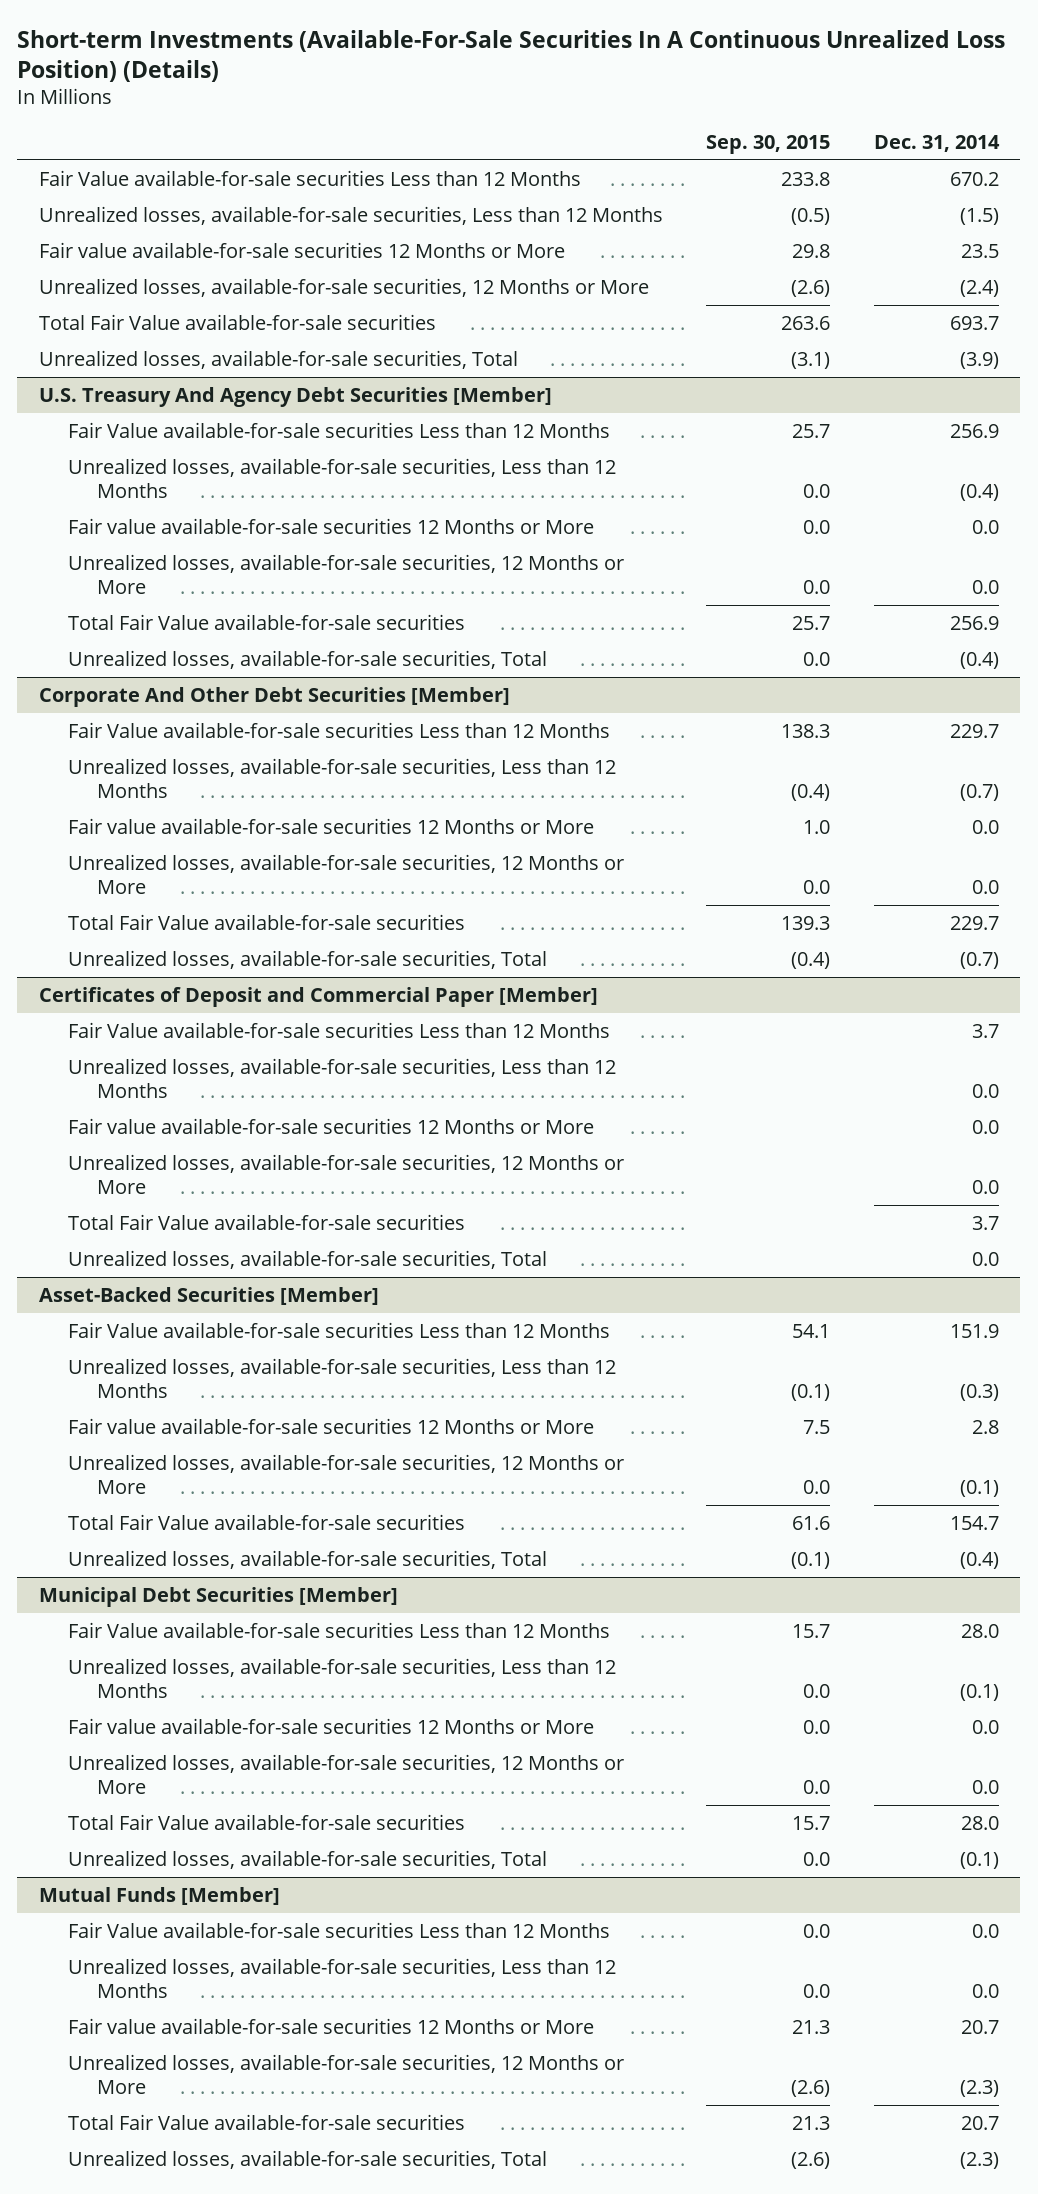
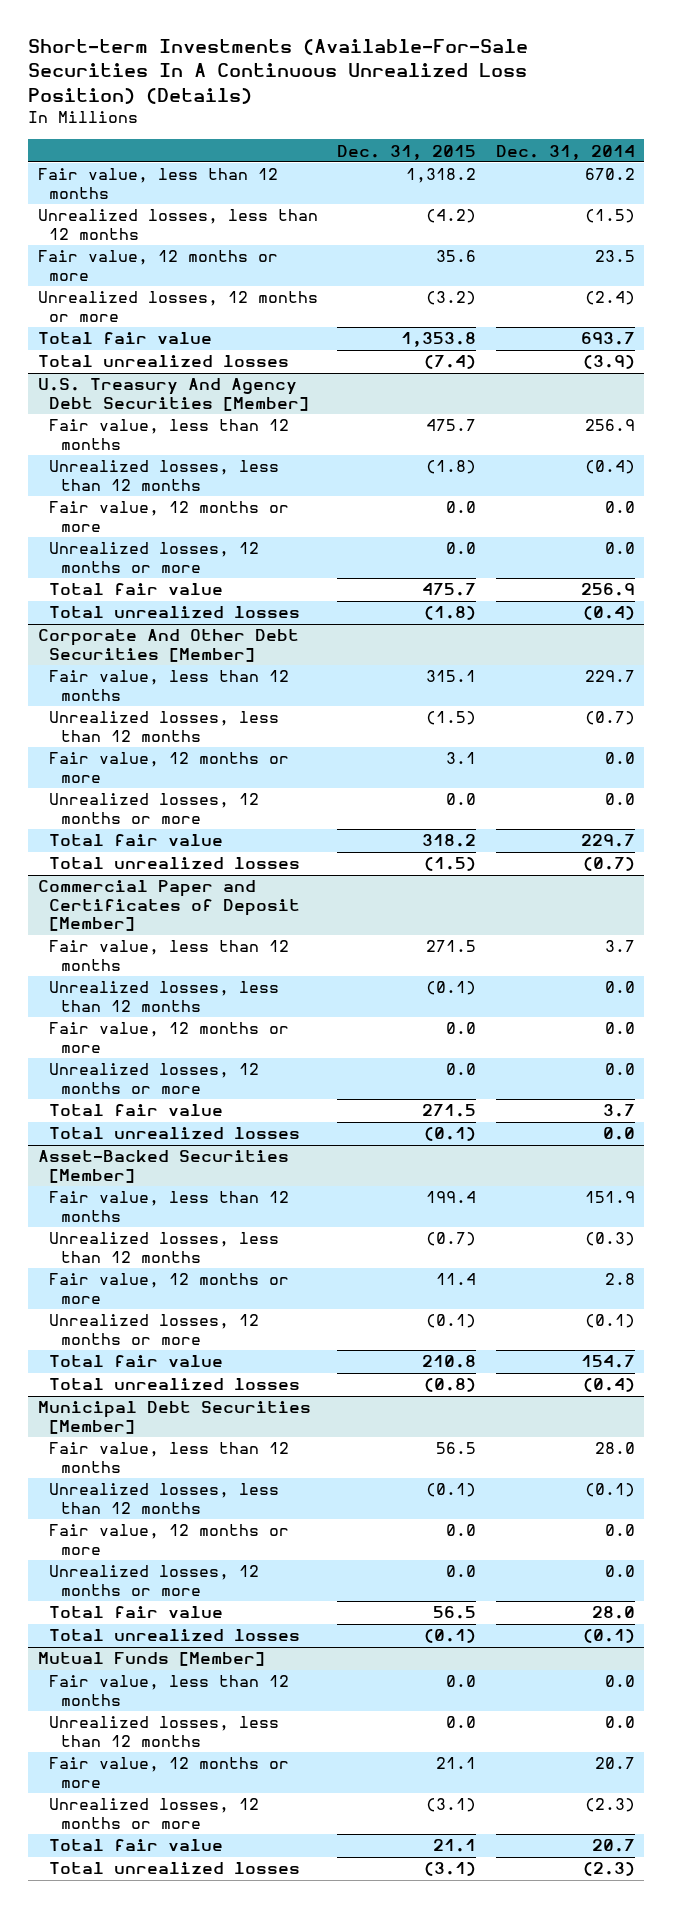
[706,134,831,154] Sep. 30, 2015 -> none
none -> [337,144,477,160] Dec. 31, 2015
[39,169,582,186] Fair Value available-for-sale securities Less than 12 Months -> [38,168,279,199] Fair value, less than 12 months
[39,205,664,225] Unrealized losses, available-for-sale securities, Less than 12 Months -> [38,209,319,240] Unrealized losses, less than 12 months
[39,241,566,258] Fair value available-for-sale securities 12 Months or More -> [38,250,279,281] Fair value, 12 months or more
[39,277,650,297] Unrealized losses, available-for-sale securities, 12 Months or More -> [38,291,319,322] Unrealized losses, 12 months or more
[39,313,437,330] Total Fair Value available-for-sale securities -> [38,332,213,345] Total fair value
[39,349,519,369] Unrealized losses, available-for-sale securities, Total -> [38,355,290,368] Total unrealized losses
[68,421,611,438] Fair Value available-for-sale securities Less than 12 Months -> [49,419,290,450] Fair value, less than 12 months
[68,457,617,498] Unrealized losses, available-for-sale securities, Less than 12 Months -> [49,460,280,491] Unrealized losses, less than 12 months
[68,517,595,534] Fair value available-for-sale securities 12 Months or More -> [49,501,290,532] Fair value, 12 months or more
[68,553,625,594] Unrealized losses, available-for-sale securities, 12 Months or More -> [49,542,260,573] Unrealized losses, 12 months or more
[68,613,466,630] Total Fair Value available-for-sale securities -> [49,583,224,596] Total fair value
[68,649,548,669] Unrealized losses, available-for-sale securities, Total -> [49,606,301,619] Total unrealized losses
[68,721,611,738] Fair Value available-for-sale securities Less than 12 Months -> [49,670,290,701] Fair value, less than 12 months
[68,757,617,798] Unrealized losses, available-for-sale securities, Less than 12 Months -> [49,711,280,742] Unrealized losses, less than 12 months
[68,817,595,834] Fair value available-for-sale securities 12 Months or More -> [49,752,290,783] Fair value, 12 months or more
[68,853,625,894] Unrealized losses, available-for-sale securities, 12 Months or More -> [49,793,260,824] Unrealized losses, 12 months or more
[68,913,466,930] Total Fair Value available-for-sale securities -> [49,834,224,847] Total fair value
[68,949,548,969] Unrealized losses, available-for-sale securities, Total -> [49,857,301,870] Total unrealized losses
[39,986,599,1007] Certificates of Deposit and Commercial Paper [Member] -> [38,880,301,932] Commercial Paper and Certificates of Deposit [Member]
[68,1021,611,1038] Fair Value available-for-sale securities Less than 12 Months -> [49,940,290,971] Fair value, less than 12 months
[68,1057,617,1098] Unrealized losses, available-for-sale securities, Less than 12 Months -> [49,981,280,1012] Unrealized losses, less than 12 months
[68,1117,595,1134] Fair value available-for-sale securities 12 Months or More -> [49,1022,290,1053] Fair value, 12 months or more
[68,1153,625,1194] Unrealized losses, available-for-sale securities, 12 Months or More -> [49,1063,260,1094] Unrealized losses, 12 months or more
[68,1213,466,1230] Total Fair Value available-for-sale securities -> [49,1104,224,1117] Total fair value
[68,1249,548,1269] Unrealized losses, available-for-sale securities, Total -> [49,1127,301,1140] Total unrealized losses
[68,1321,611,1338] Fair Value available-for-sale securities Less than 12 Months -> [49,1191,290,1222] Fair value, less than 12 months
[68,1357,617,1398] Unrealized losses, available-for-sale securities, Less than 12 Months -> [49,1232,280,1263] Unrealized losses, less than 12 months
[68,1417,595,1434] Fair value available-for-sale securities 12 Months or More -> [49,1273,290,1304] Fair value, 12 months or more
[68,1453,625,1494] Unrealized losses, available-for-sale securities, 12 Months or More -> [49,1314,260,1345] Unrealized losses, 12 months or more
[68,1513,466,1530] Total Fair Value available-for-sale securities -> [49,1355,224,1368] Total fair value
[68,1549,548,1569] Unrealized losses, available-for-sale securities, Total -> [49,1378,301,1391] Total unrealized losses
[68,1621,611,1638] Fair Value available-for-sale securities Less than 12 Months -> [49,1442,290,1473] Fair value, less than 12 months
[68,1657,617,1698] Unrealized losses, available-for-sale securities, Less than 12 Months -> [49,1483,280,1514] Unrealized losses, less than 12 months
[68,1717,595,1734] Fair value available-for-sale securities 12 Months or More -> [49,1524,290,1555] Fair value, 12 months or more
[68,1753,625,1794] Unrealized losses, available-for-sale securities, 12 Months or More -> [49,1565,260,1596] Unrealized losses, 12 months or more
[68,1813,466,1830] Total Fair Value available-for-sale securities -> [49,1606,224,1619] Total fair value
[68,1849,548,1869] Unrealized losses, available-for-sale securities, Total -> [49,1629,301,1642] Total unrealized losses
[68,1921,611,1938] Fair Value available-for-sale securities Less than 12 Months -> [49,1675,290,1706] Fair value, less than 12 months
[68,1957,617,1998] Unrealized losses, available-for-sale securities, Less than 12 Months -> [49,1716,280,1747] Unrealized losses, less than 12 months
[68,2017,595,2034] Fair value available-for-sale securities 12 Months or More -> [49,1757,290,1788] Fair value, 12 months or more
[68,2053,625,2094] Unrealized losses, available-for-sale securities, 12 Months or More -> [49,1798,260,1829] Unrealized losses, 12 months or more
[68,2113,466,2130] Total Fair Value available-for-sale securities -> [49,1839,224,1852] Total fair value
[68,2149,548,2169] Unrealized losses, available-for-sale securities, Total -> [49,1862,301,1875] Total unrealized losses

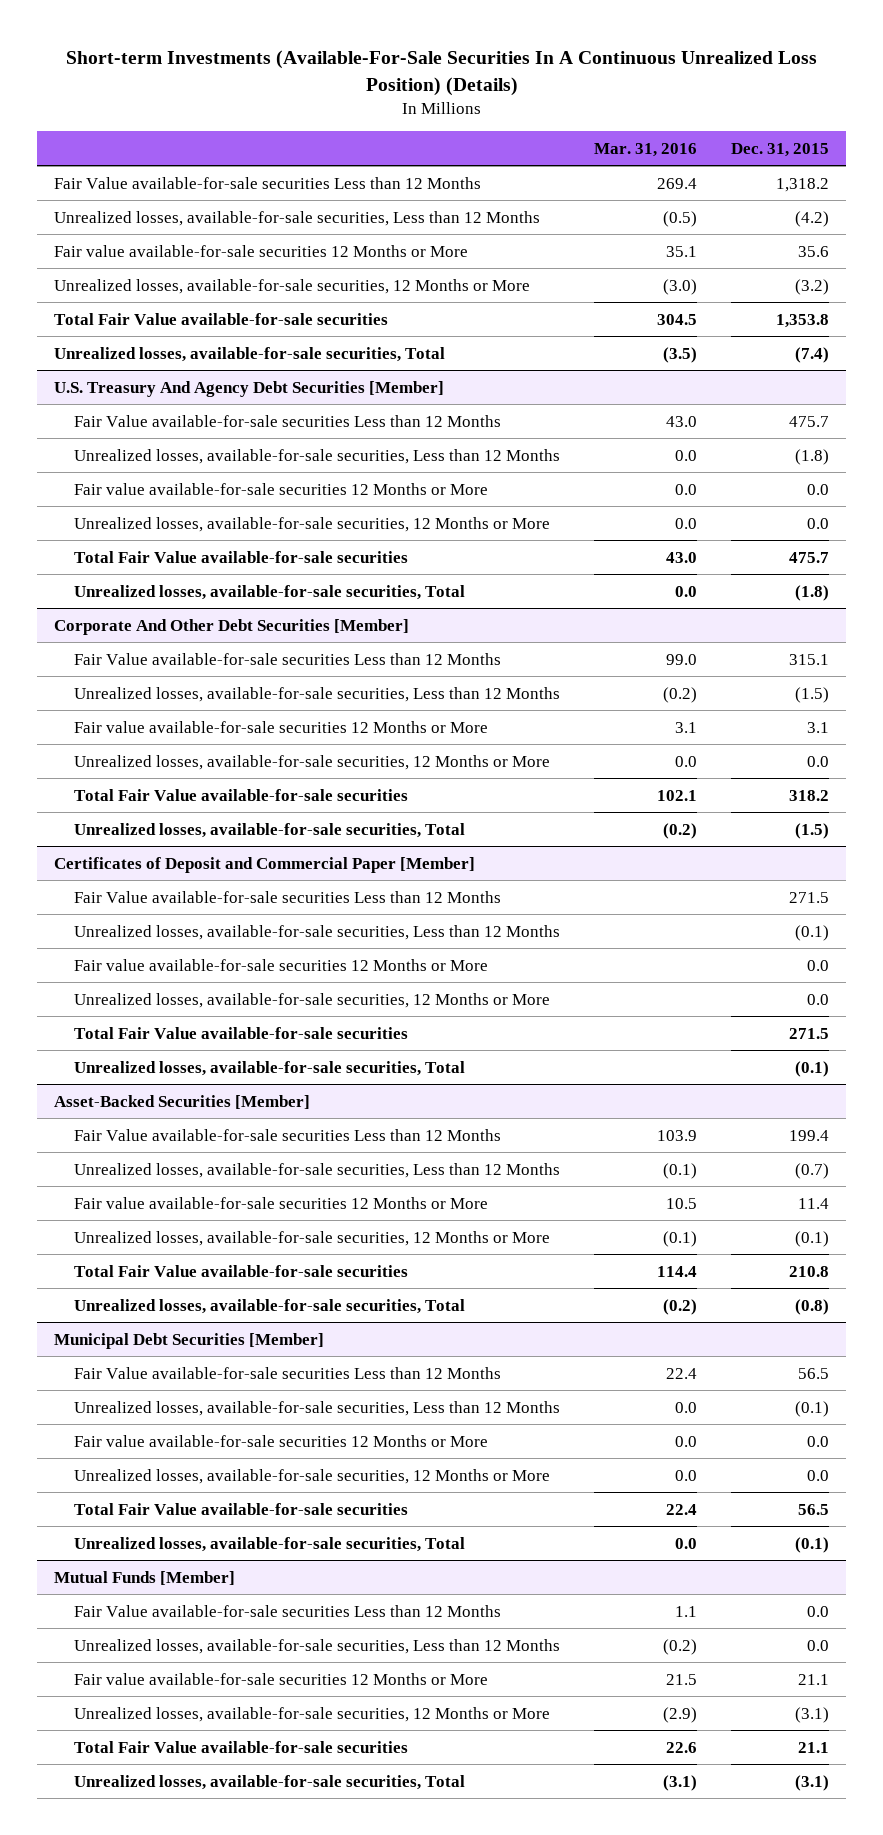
[495,144,635,160] Dec. 31, 2014 -> none
none -> [593,142,697,157] Mar. 31, 2016
[38,168,279,199] Fair value, less than 12 months -> [54,176,482,189] Fair Value available-for-sale securities Less than 12 Months
[38,209,319,240] Unrealized losses, less than 12 months -> [54,210,541,226] Unrealized losses, available-for-sale securities, Less than 12 Months
[38,250,279,281] Fair value, 12 months or more -> [54,244,469,257] Fair value available-for-sale securities 12 Months or More
[38,291,319,322] Unrealized losses, 12 months or more -> [54,278,531,294] Unrealized losses, available-for-sale securities, 12 Months or More
[38,332,213,345] Total fair value -> [54,312,389,325] Total Fair Value available-for-sale securities
[38,355,290,368] Total unrealized losses -> [54,346,446,362] Unrealized losses, available-for-sale securities, Total
[49,419,290,450] Fair value, less than 12 months -> [73,414,501,427] Fair Value available-for-sale securities Less than 12 Months
[49,460,280,491] Unrealized losses, less than 12 months -> [73,448,560,464] Unrealized losses, available-for-sale securities, Less than 12 Months
[49,501,290,532] Fair value, 12 months or more -> [73,482,488,495] Fair value available-for-sale securities 12 Months or More
[49,542,260,573] Unrealized losses, 12 months or more -> [73,516,550,532] Unrealized losses, available-for-sale securities, 12 Months or More
[49,583,224,596] Total fair value -> [73,550,408,563] Total Fair Value available-for-sale securities
[49,606,301,619] Total unrealized losses -> [73,584,465,600] Unrealized losses, available-for-sale securities, Total
[49,670,290,701] Fair value, less than 12 months -> [73,652,501,665] Fair Value available-for-sale securities Less than 12 Months
[49,711,280,742] Unrealized losses, less than 12 months -> [73,686,560,702] Unrealized losses, available-for-sale securities, Less than 12 Months
[49,752,290,783] Fair value, 12 months or more -> [73,720,488,733] Fair value available-for-sale securities 12 Months or More
[49,793,260,824] Unrealized losses, 12 months or more -> [73,754,550,770] Unrealized losses, available-for-sale securities, 12 Months or More
[49,834,224,847] Total fair value -> [73,788,408,801] Total Fair Value available-for-sale securities
[49,857,301,870] Total unrealized losses -> [73,822,465,838] Unrealized losses, available-for-sale securities, Total
[38,880,301,932] Commercial Paper and Certificates of Deposit [Member] -> [54,856,476,873] Certificates of Deposit and Commercial Paper [Member]
[49,940,290,971] Fair value, less than 12 months -> [73,890,501,903] Fair Value available-for-sale securities Less than 12 Months
[49,981,280,1012] Unrealized losses, less than 12 months -> [73,924,560,940] Unrealized losses, available-for-sale securities, Less than 12 Months
[49,1022,290,1053] Fair value, 12 months or more -> [73,958,488,971] Fair value available-for-sale securities 12 Months or More
[49,1063,260,1094] Unrealized losses, 12 months or more -> [73,992,550,1008] Unrealized losses, available-for-sale securities, 12 Months or More
[49,1104,224,1117] Total fair value -> [73,1026,408,1039] Total Fair Value available-for-sale securities
[49,1127,301,1140] Total unrealized losses -> [73,1060,465,1076] Unrealized losses, available-for-sale securities, Total
[49,1191,290,1222] Fair value, less than 12 months -> [73,1128,501,1141] Fair Value available-for-sale securities Less than 12 Months
[49,1232,280,1263] Unrealized losses, less than 12 months -> [73,1162,560,1178] Unrealized losses, available-for-sale securities, Less than 12 Months
[49,1273,290,1304] Fair value, 12 months or more -> [73,1196,488,1209] Fair value available-for-sale securities 12 Months or More
[49,1314,260,1345] Unrealized losses, 12 months or more -> [73,1230,550,1246] Unrealized losses, available-for-sale securities, 12 Months or More
[49,1355,224,1368] Total fair value -> [73,1264,408,1277] Total Fair Value available-for-sale securities
[49,1378,301,1391] Total unrealized losses -> [73,1298,465,1314] Unrealized losses, available-for-sale securities, Total
[49,1442,290,1473] Fair value, less than 12 months -> [73,1366,501,1379] Fair Value available-for-sale securities Less than 12 Months
[49,1483,280,1514] Unrealized losses, less than 12 months -> [73,1400,560,1416] Unrealized losses, available-for-sale securities, Less than 12 Months
[49,1524,290,1555] Fair value, 12 months or more -> [73,1434,488,1447] Fair value available-for-sale securities 12 Months or More
[49,1565,260,1596] Unrealized losses, 12 months or more -> [73,1468,550,1484] Unrealized losses, available-for-sale securities, 12 Months or More
[49,1606,224,1619] Total fair value -> [73,1502,408,1515] Total Fair Value available-for-sale securities
[49,1629,301,1642] Total unrealized losses -> [73,1536,465,1552] Unrealized losses, available-for-sale securities, Total
[49,1675,290,1706] Fair value, less than 12 months -> [73,1604,501,1617] Fair Value available-for-sale securities Less than 12 Months
[49,1716,280,1747] Unrealized losses, less than 12 months -> [73,1638,560,1654] Unrealized losses, available-for-sale securities, Less than 12 Months
[49,1757,290,1788] Fair value, 12 months or more -> [73,1672,488,1685] Fair value available-for-sale securities 12 Months or More
[49,1798,260,1829] Unrealized losses, 12 months or more -> [73,1706,550,1722] Unrealized losses, available-for-sale securities, 12 Months or More
[49,1839,224,1852] Total fair value -> [73,1740,408,1753] Total Fair Value available-for-sale securities
[49,1862,301,1875] Total unrealized losses -> [73,1774,465,1790] Unrealized losses, available-for-sale securities, Total

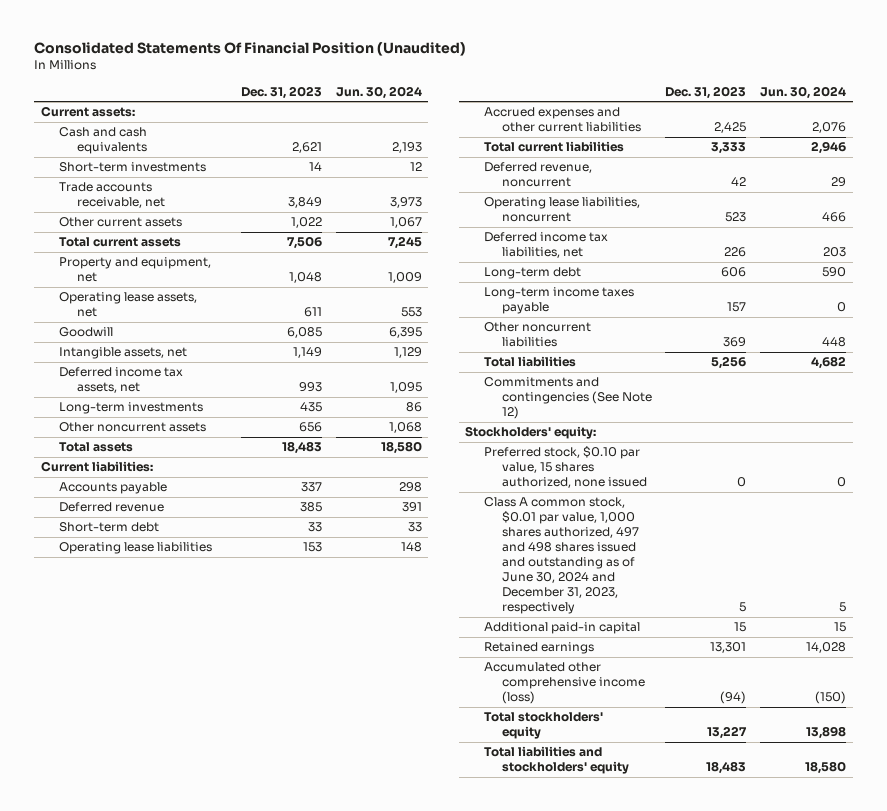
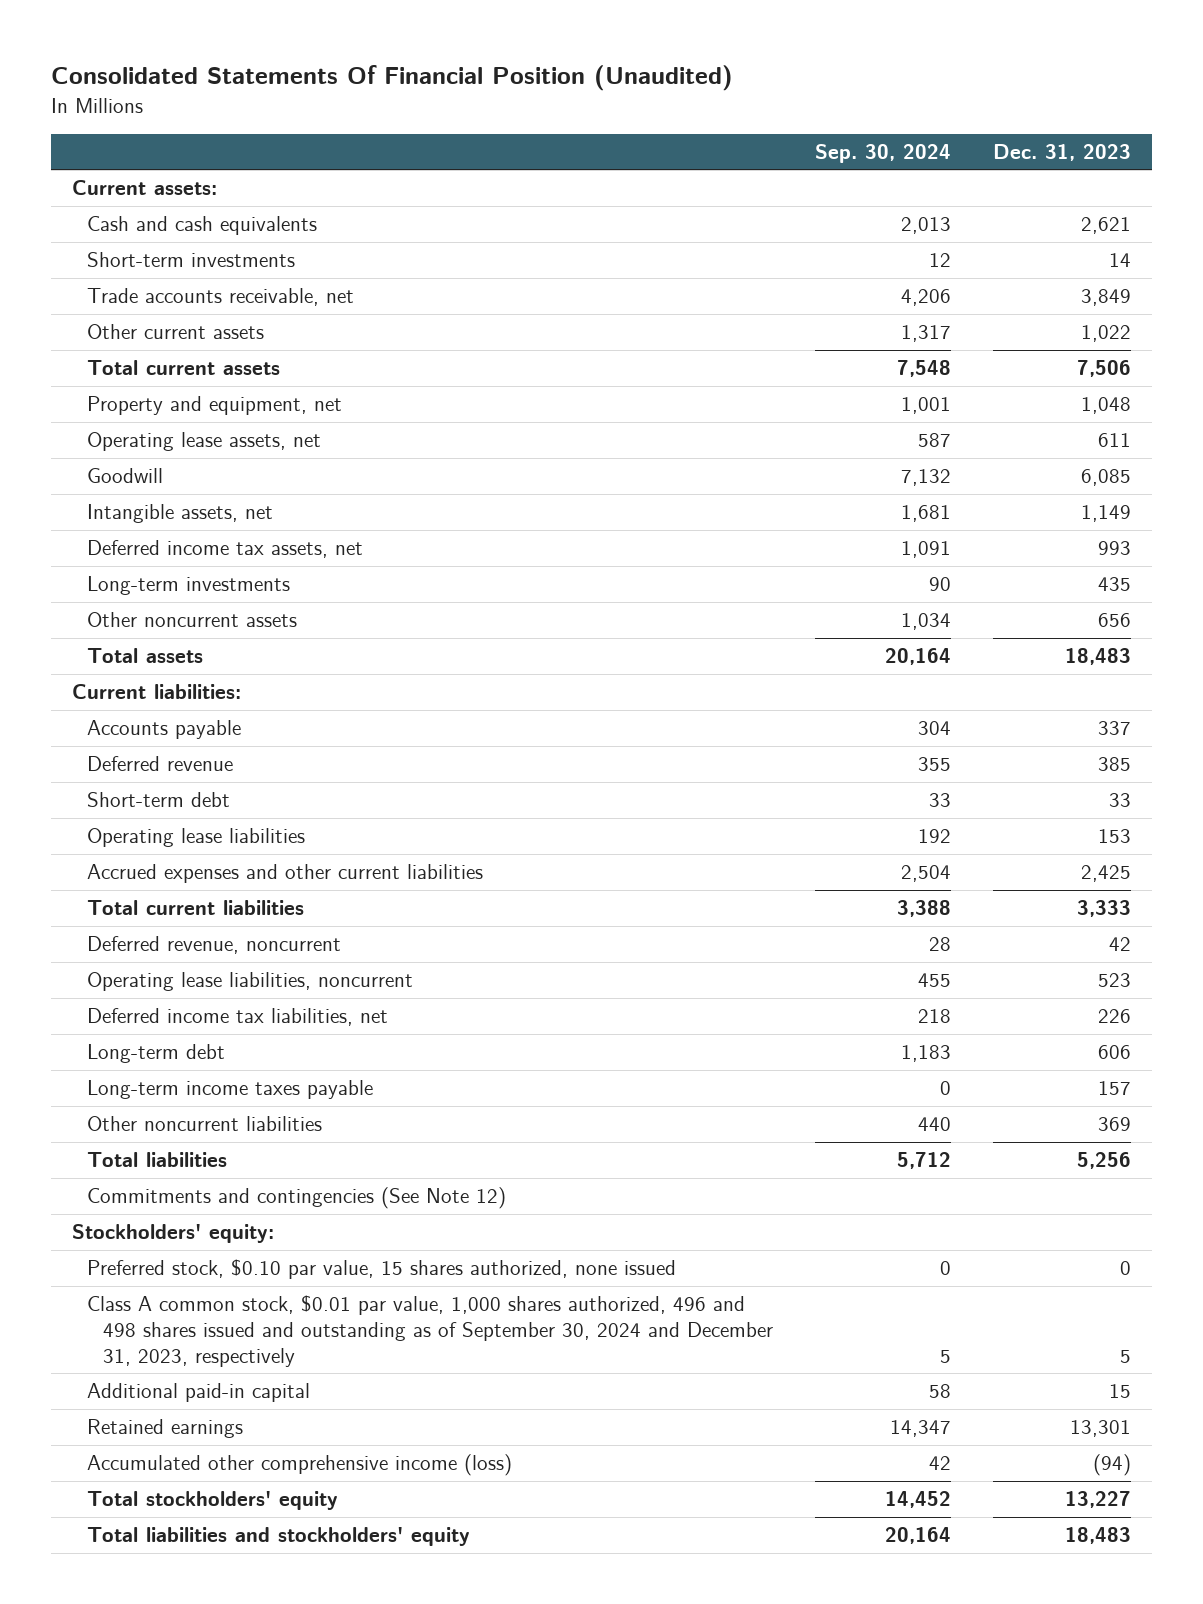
[335,85,422,99] Jun. 30, 2024 -> none
none -> [815,143,952,163] Sep. 30, 2024
[483,497,639,615] Class A common stock, $0.01 par value, 1,000 shares authorized, 497 and 498 shares issued and outstanding as of June 30, 2024 and December 31, 2023, respectively -> [87,1295,773,1367] Class A common stock, $0.01 par value, 1,000 shares authorized, 496 and 498 shares issued and outstanding as of September 30, 2024 and December 31, 2023, respectively

